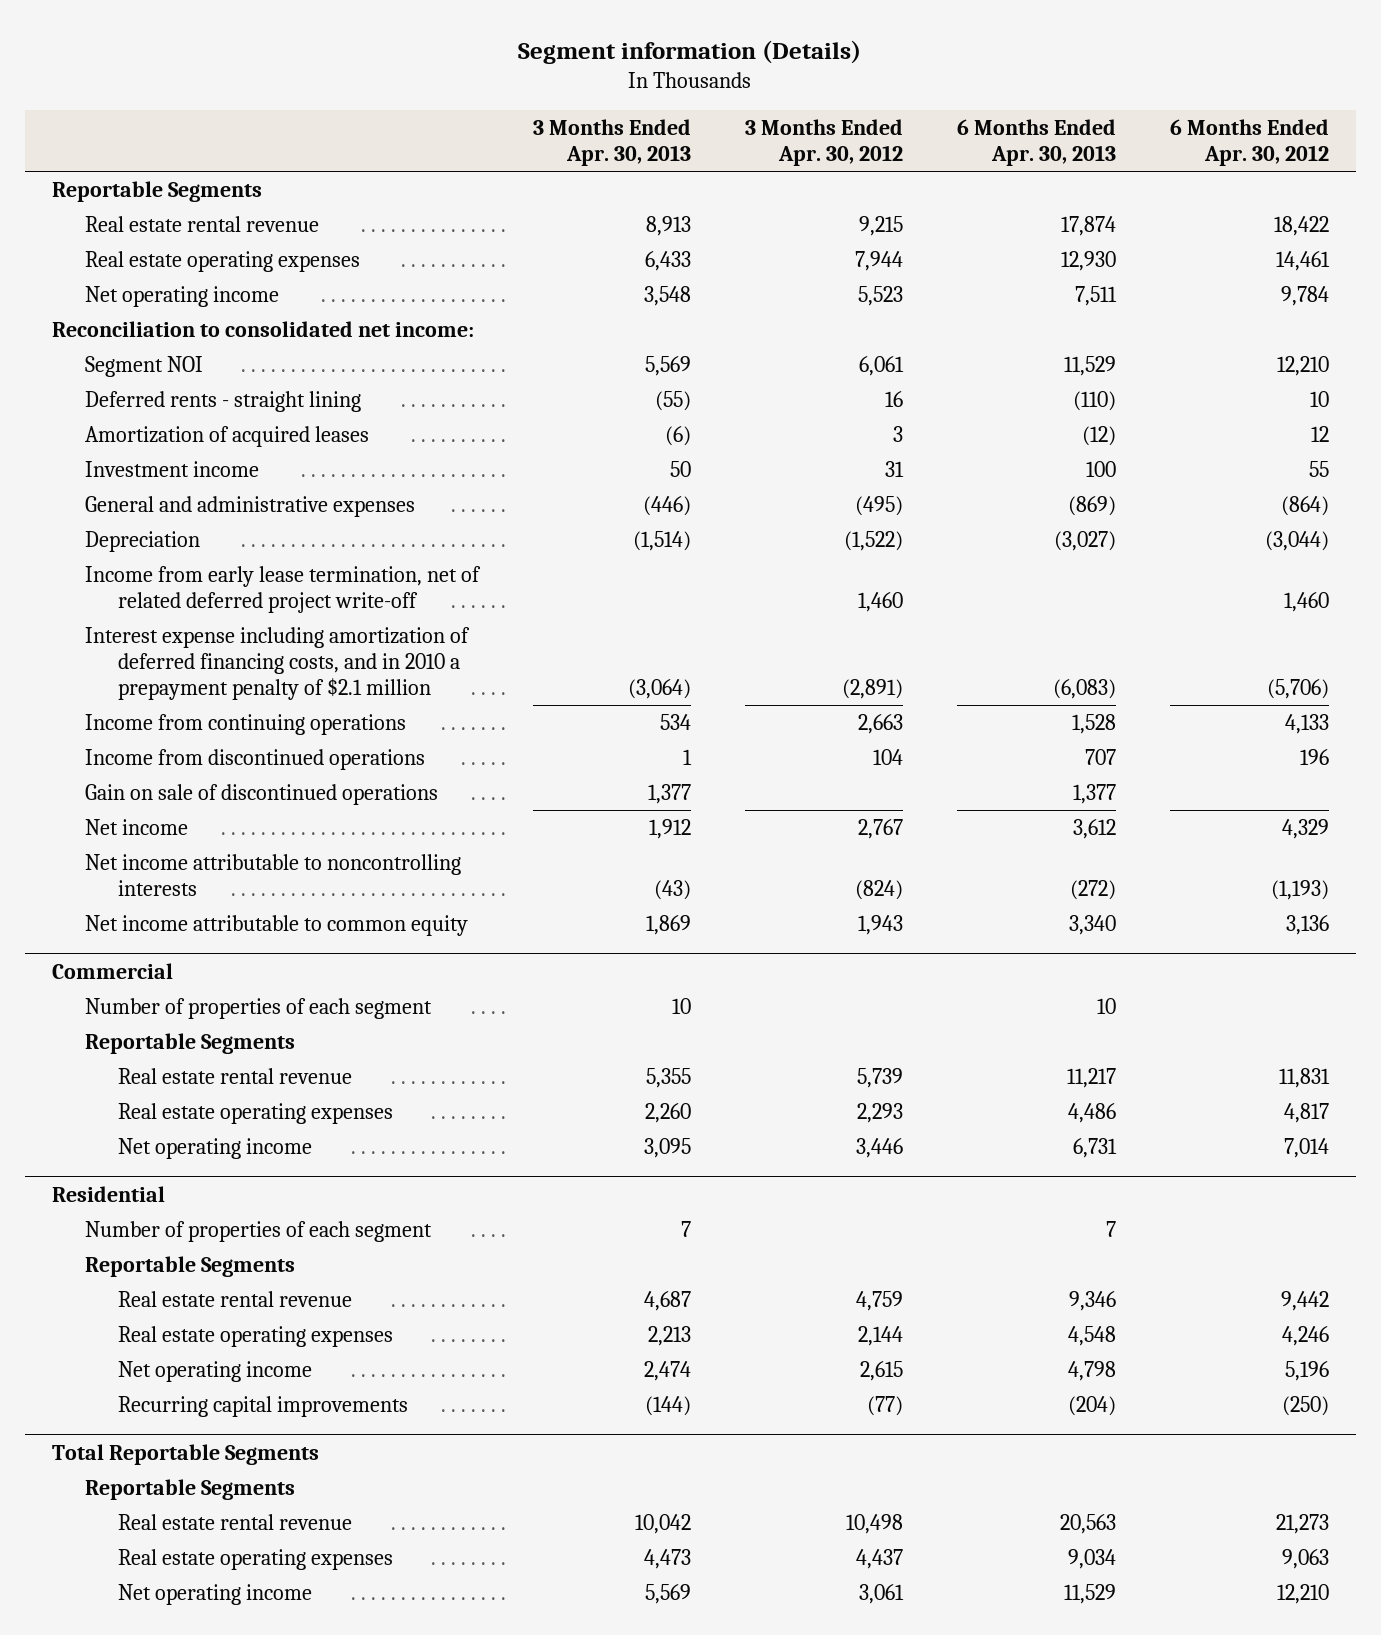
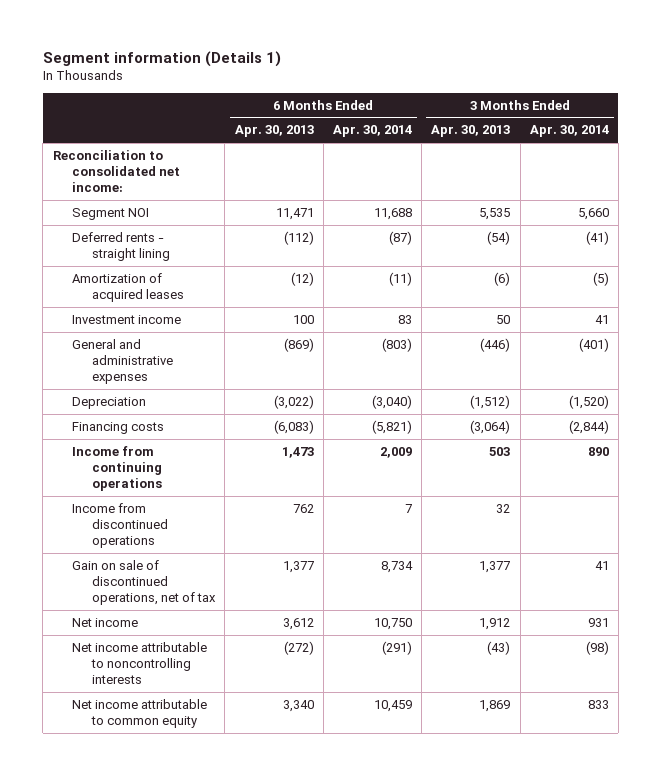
[518,39,862,64] Segment information (Details) -> [42,50,281,67] Segment information (Details 1)
[744,119,903,167] 3 Months Ended Apr. 30, 2012 -> none
[1169,119,1329,167] 6 Months Ended Apr. 30, 2012 -> none
none -> [332,125,412,138] Apr. 30, 2014
none -> [529,125,609,138] Apr. 30, 2014
[51,180,262,202] Reportable Segments -> none
[84,215,319,232] Real estate rental revenue -> none
[84,250,360,272] Real estate operating expenses -> none
[84,285,279,307] Net operating income -> none
[644,355,691,376] 5,569 -> [479,207,511,220] 5,535
[1063,355,1116,376] 11,529 -> [275,207,314,220] 11,471
[654,390,691,411] (55) -> [487,230,511,245] (54)
[1072,390,1116,411] (110) -> [283,230,314,245] (112)
[84,565,481,613] Income from early lease termination, net of related deferred project write-off -> none
[632,530,691,551] (1,514) -> [470,394,511,409] (1,512)
[1053,530,1116,551] (3,027) -> [273,394,314,409] (3,022)
[84,626,470,700] Interest expense including amortization of deferred financing costs, and in 2010 a prepayment penalty of $2.1 million -> [72,421,165,434] Financing costs
[659,713,691,730] 534 -> [489,446,511,456] 503
[1071,713,1116,734] 1,528 -> [281,446,314,458] 1,473
[682,748,692,765] 1 -> [496,503,511,513] 32
[1084,748,1116,765] 707 -> [292,503,314,513] 762
[84,783,438,805] Gain on sale of discontinued operations -> [72,559,217,605] Gain on sale of discontinued operations, net of tax
[51,962,173,979] Commercial -> none
[84,997,432,1019] Number of properties of each segment -> none
[84,1032,295,1054] Reportable Segments -> none
[117,1067,352,1084] Real estate rental revenue -> none
[117,1102,393,1124] Real estate operating expenses -> none
[117,1137,312,1159] Net operating income -> none
[51,1185,165,1202] Residential -> none
[84,1220,432,1242] Number of properties of each segment -> none
[84,1255,295,1277] Reportable Segments -> none
[117,1290,352,1307] Real estate rental revenue -> none
[117,1325,393,1347] Real estate operating expenses -> none
[117,1360,312,1382] Net operating income -> none
[117,1395,408,1417] Recurring capital improvements -> none
[51,1443,319,1465] Total Reportable Segments -> none
[84,1478,295,1500] Reportable Segments -> none
[117,1513,352,1530] Real estate rental revenue -> none
[117,1548,393,1570] Real estate operating expenses -> none
[117,1583,312,1605] Net operating income -> none

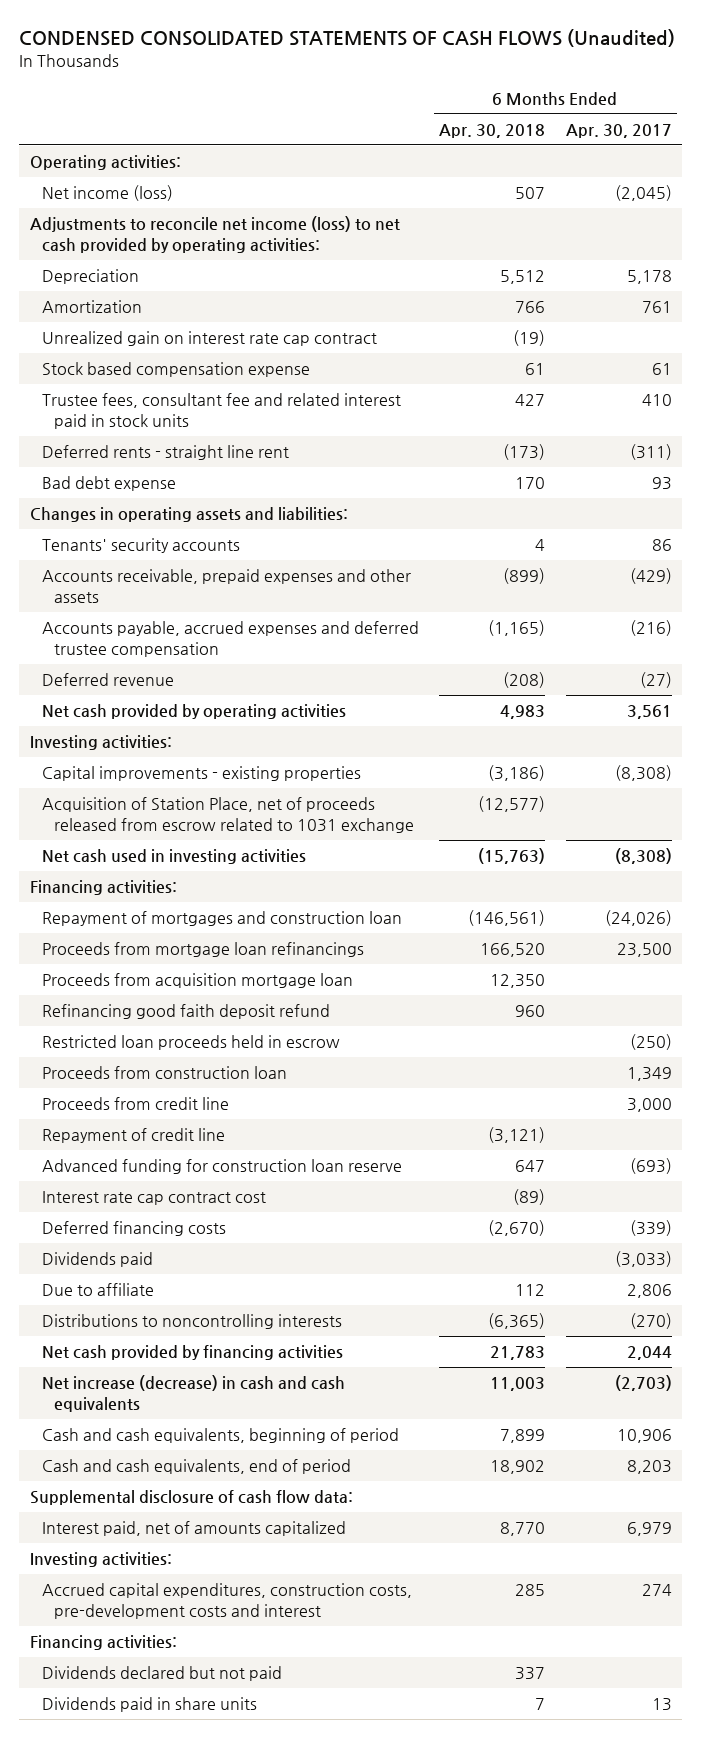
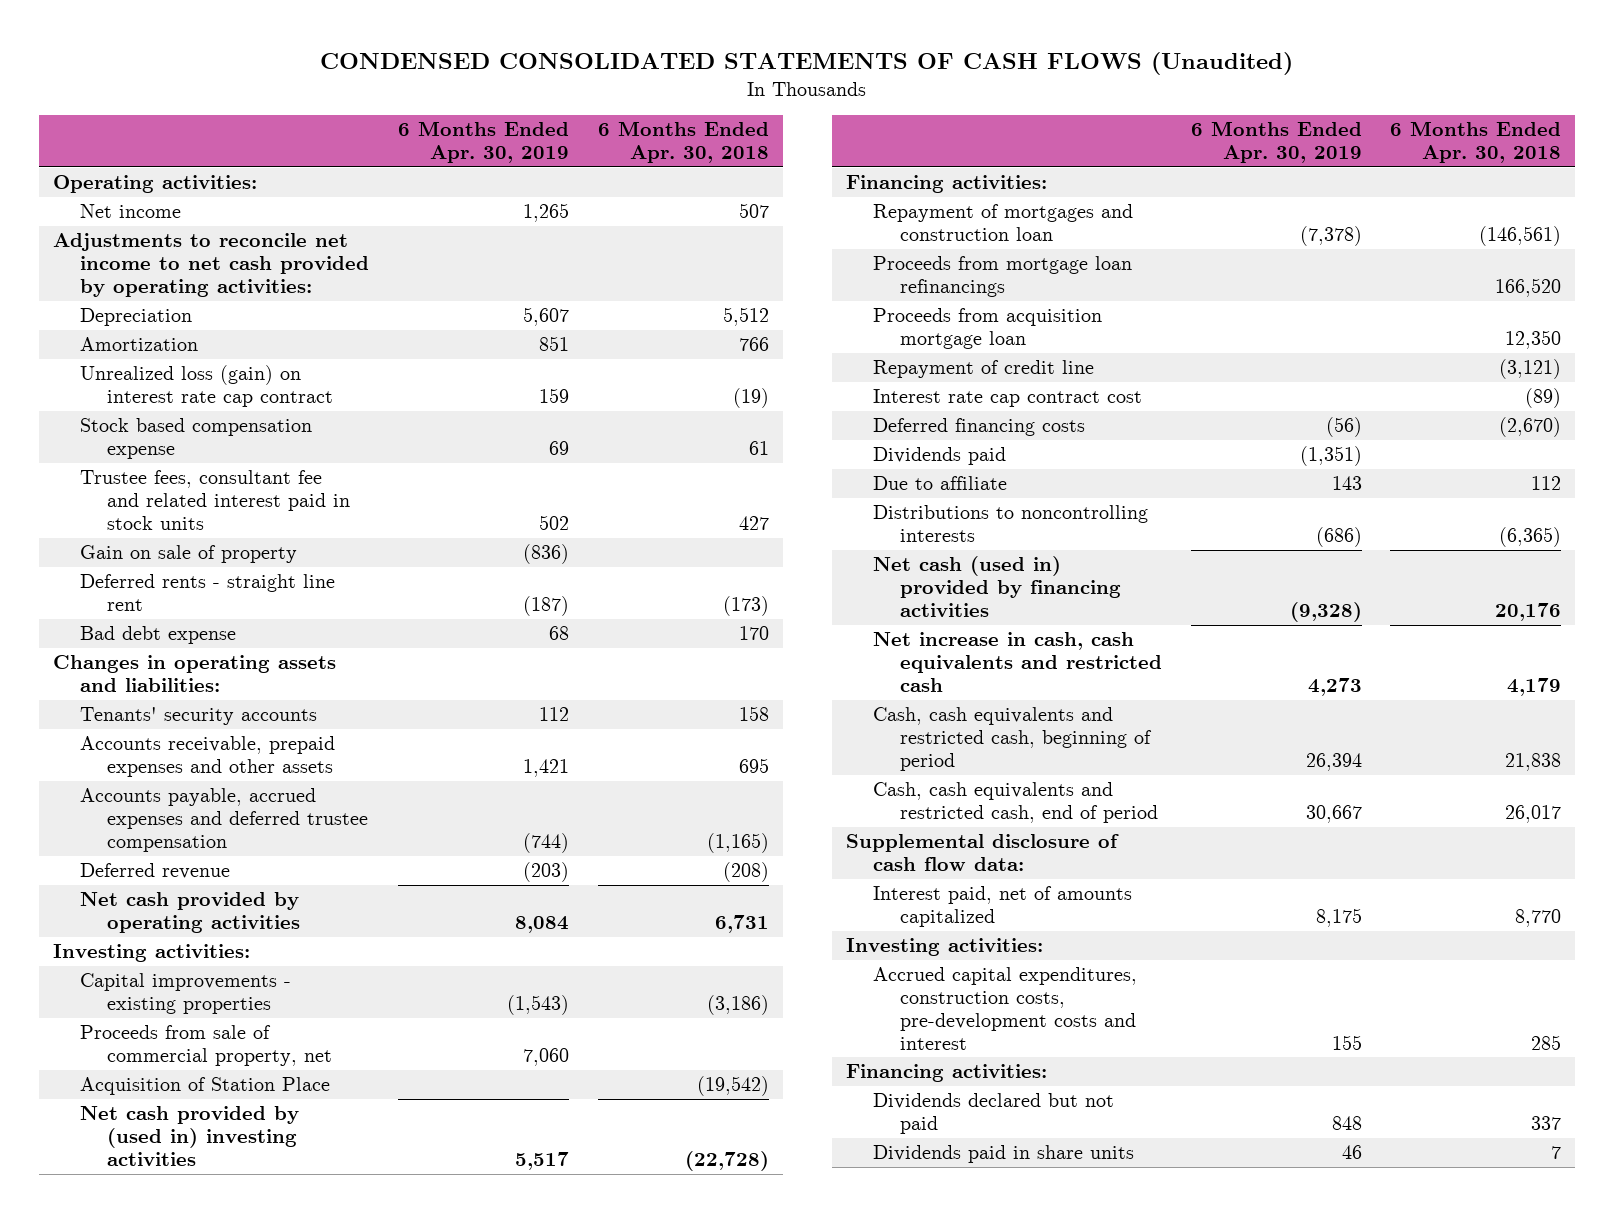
[565,123,672,138] Apr. 30, 2017 -> none
none -> [397,121,569,164] 6 Months Ended Apr. 30, 2019
[41,185,173,202] Net income (loss) -> [80,204,182,219] Net income
[29,216,400,253] Adjustments to reconcile net income (loss) to net cash provided by operating activities: -> [53,233,370,297] Adjustments to reconcile net income to net cash provided by operating activities:
[41,331,377,347] Unrealized gain on interest rate cap contract -> [80,365,334,408] Unrealized loss (gain) on interest rate cap contract
none -> [80,545,298,564] Gain on sale of property
[535,539,546,552] 4 -> [738,706,769,722] 158
[503,568,546,585] (899) -> [738,758,769,774] 695
[500,705,546,720] 4,983 -> [714,915,769,934] 6,731
none -> [80,1025,333,1067] Proceeds from sale of commercial property, net
[41,797,415,833] Acquisition of Station Place, net of proceeds released from escrow related to 1031 exchange -> [80,1077,331,1096] Acquisition of Station Place
[478,796,546,813] (12,577) -> [696,1076,769,1097] (19,542)
[41,849,306,865] Net cash used in investing activities -> [80,1106,300,1166] Net cash provided by (used in) investing activities
[478,848,546,865] (15,763) -> [684,1150,769,1171] (22,728)
[41,1004,330,1020] Refinancing good faith deposit refund -> none
[41,1035,340,1051] Restricted loan proceeds held in escrow -> none
[41,1066,287,1080] Proceeds from construction loan -> none
[41,1097,229,1111] Proceeds from credit line -> none
[41,1159,402,1175] Advanced funding for construction loan reserve -> none
[41,1345,343,1361] Net cash provided by financing activities -> [872,556,1122,617] Net cash (used in) provided by financing activities
[490,1346,546,1361] 21,783 -> [1495,602,1562,621] 20,176
[41,1375,345,1412] Net increase (decrease) in cash and cash equivalents -> [872,632,1163,692] Net increase in cash, cash equivalents and restricted cash
[490,1377,546,1392] 11,003 -> [1507,677,1562,696] 4,179
[41,1428,399,1444] Cash and cash equivalents, beginning of period -> [872,707,1153,771] Cash, cash equivalents and restricted cash, beginning of period
[500,1429,546,1444] 7,899 -> [1505,752,1562,771] 21,838
[41,1459,351,1475] Cash and cash equivalents, end of period -> [872,782,1159,824] Cash, cash equivalents and restricted cash, end of period
[490,1460,546,1475] 18,902 -> [1505,805,1562,824] 26,017

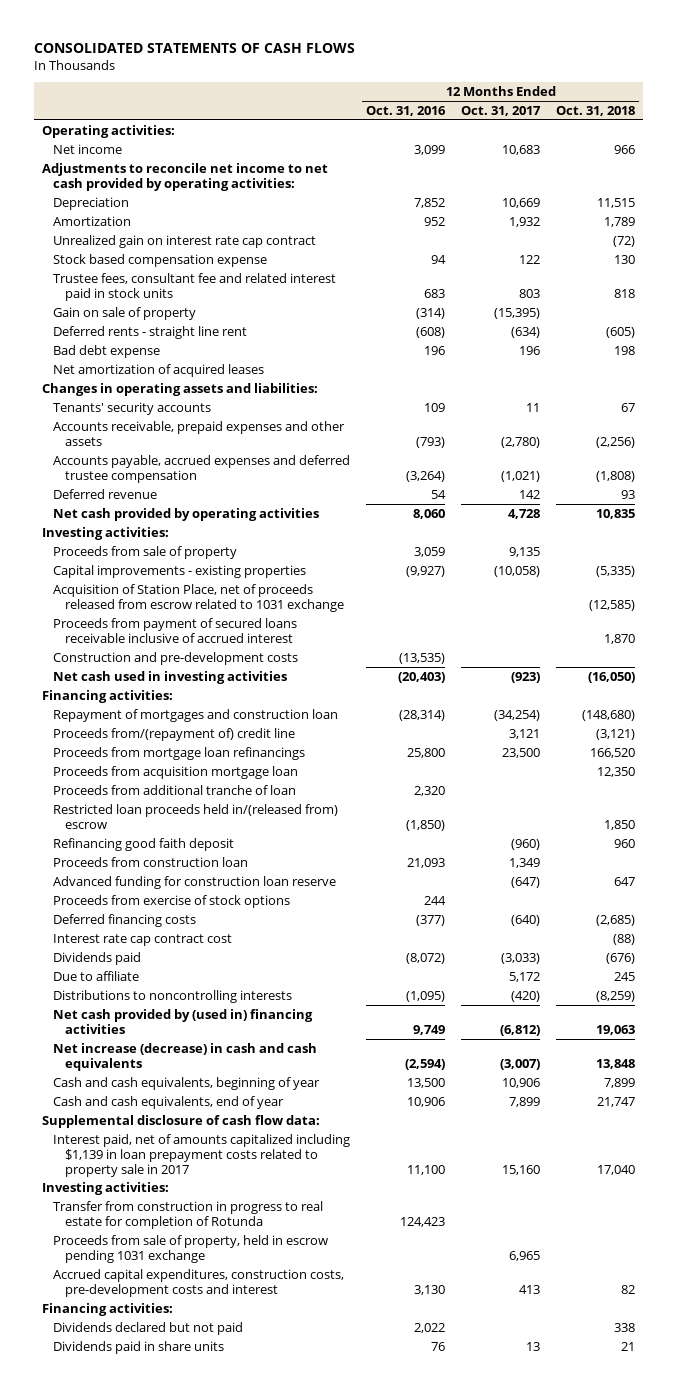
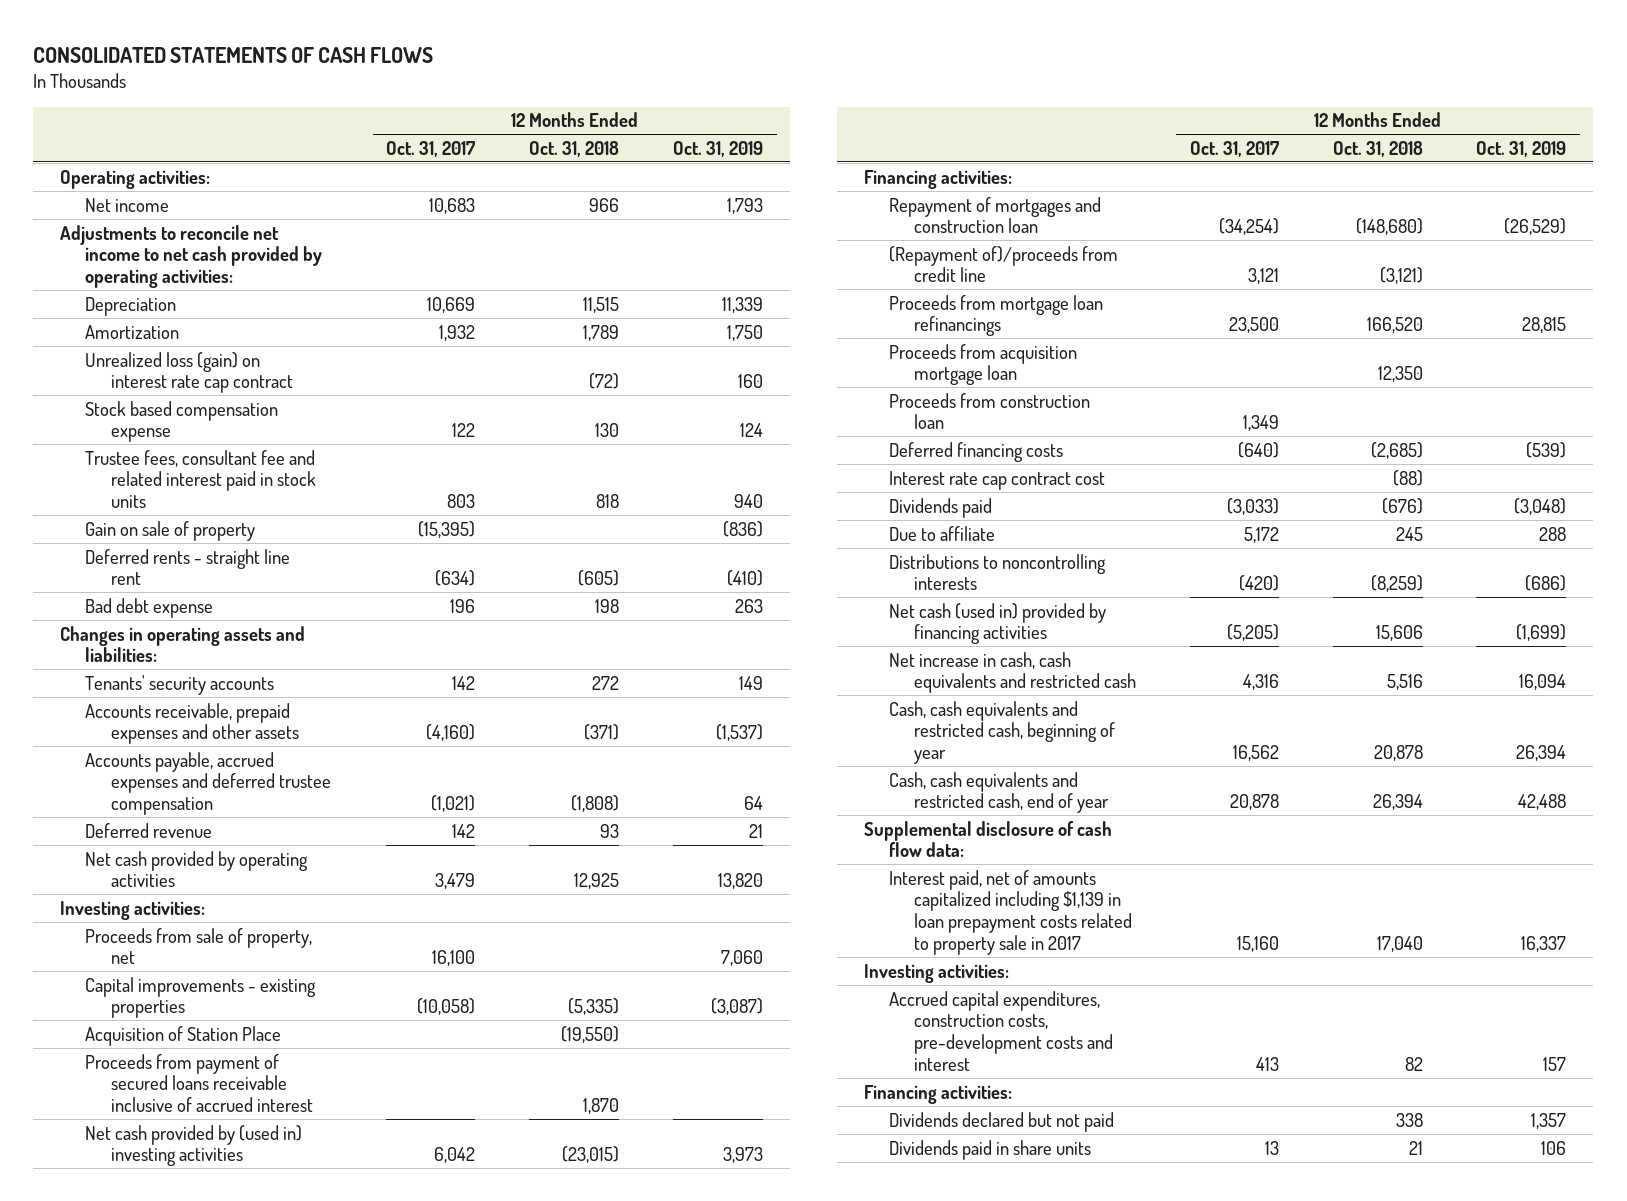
[366,105,447,116] Oct. 31, 2016 -> none
none -> [673,140,764,157] Oct. 31, 2019
[53,234,317,248] Unrealized gain on interest rate cap contract -> [85,351,293,394] Unrealized loss (gain) on interest rate cap contract
[53,363,265,377] Net amortization of acquired leases -> none
[526,402,541,412] 11 -> [452,675,476,690] 142
[621,402,636,412] 67 -> [592,675,620,690] 272
[501,436,541,448] (2,780) -> [426,724,476,742] (4,160)
[596,436,636,448] (2,256) -> [584,724,620,741] (371)
[508,508,541,519] 4,728 -> [435,873,476,890] 3,479
[596,508,636,519] 10,835 -> [574,873,620,890] 12,925
[53,545,238,559] Proceeds from sale of property -> [85,927,313,965] Proceeds from sale of property, net
[509,546,541,557] 9,135 -> [432,950,476,967] 16,100
[53,583,344,612] Acquisition of Station Place, net of proceeds released from escrow related to 1031 exchange -> [85,1025,282,1046] Acquisition of Station Place
[589,599,636,611] (12,585) -> [561,1025,620,1043] (19,550)
[53,651,299,665] Construction and pre-development costs -> none
[53,670,288,684] Net cash used in investing activities -> [85,1124,303,1167] Net cash provided by (used in) investing activities
[511,671,541,683] (923) -> [434,1147,476,1164] 6,042
[588,671,636,683] (16,050) -> [562,1146,620,1164] (23,015)
[53,727,296,741] Proceeds from/(repayment of) credit line -> [888,245,1118,283] (Repayment of)/proceeds from credit line
[53,784,297,795] Proceeds from additional tranche of loan -> none
[53,803,339,829] Restricted loan proceeds held in/(released from) escrow -> none
[53,837,235,851] Refinancing good faith deposit -> none
[53,875,337,889] Advanced funding for construction loan reserve -> none
[53,894,291,908] Proceeds from exercise of stock options -> none
[53,1008,314,1034] Net cash provided by (used in) financing activities -> [888,602,1106,645] Net cash (used in) provided by financing activities
[500,1024,541,1036] (6,812) -> [1226,624,1279,642] (5,205)
[596,1024,636,1035] 19,063 -> [1375,625,1423,642] 15,606
[53,1042,318,1071] Net increase (decrease) in cash and cash equivalents -> [888,651,1136,694] Net increase in cash, cash equivalents and restricted cash
[500,1058,541,1070] (3,007) -> [1242,674,1279,691] 4,316
[596,1058,636,1069] 13,848 -> [1386,674,1423,691] 5,516
[53,1076,321,1090] Cash and cash equivalents, beginning of year -> [888,700,1115,765] Cash, cash equivalents and restricted cash, beginning of year
[502,1077,541,1088] 10,906 -> [1232,745,1279,762] 16,562
[604,1077,636,1088] 7,899 -> [1373,745,1423,762] 20,878
[53,1095,285,1109] Cash and cash equivalents, end of year -> [888,771,1109,814] Cash, cash equivalents and restricted cash, end of year
[509,1096,541,1107] 7,899 -> [1229,794,1279,811] 20,878
[597,1096,636,1107] 21,747 -> [1372,794,1423,811] 26,394
[53,1200,324,1229] Transfer from construction in progress to real estate for completion of Rotunda -> none
[53,1234,329,1263] Proceeds from sale of property, held in escrow pending 1031 exchange -> none

